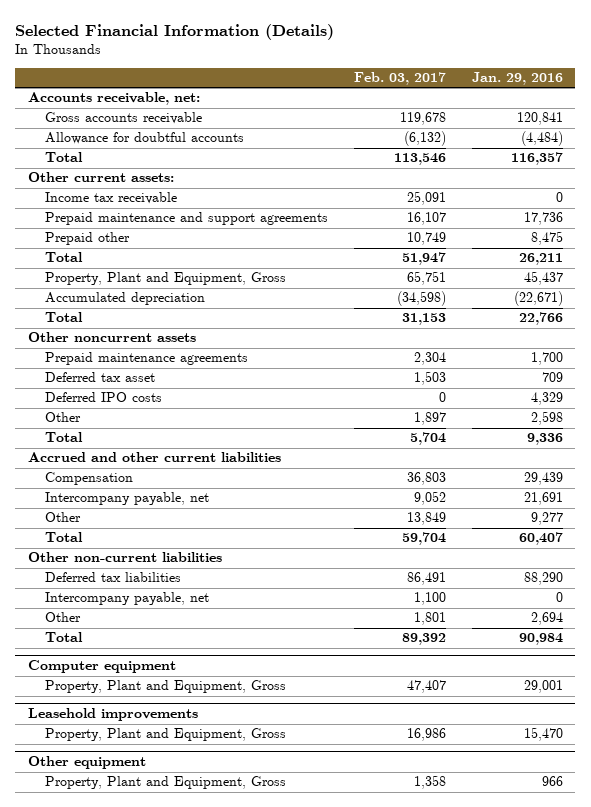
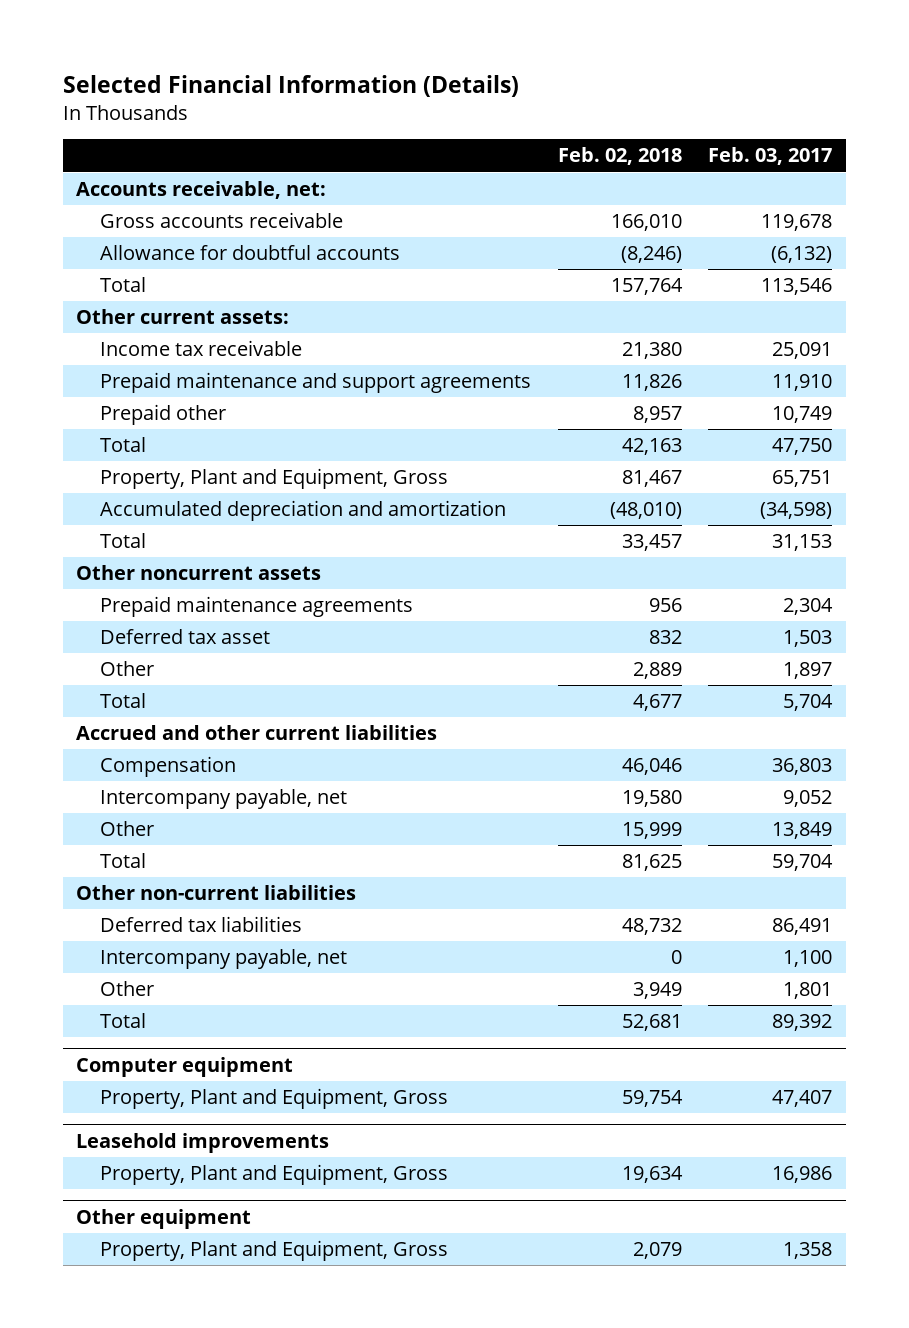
[471,72,563,86] Jan. 29, 2016 -> none
none -> [557,147,682,166] Feb. 02, 2018
[407,212,447,226] 16,107 -> [772,374,833,392] 11,910
[402,252,447,266] 51,947 -> [772,438,833,456] 47,750
[45,292,206,306] Accumulated depreciation -> [99,500,506,522] Accumulated depreciation and amortization
[45,392,163,403] Deferred IPO costs -> none

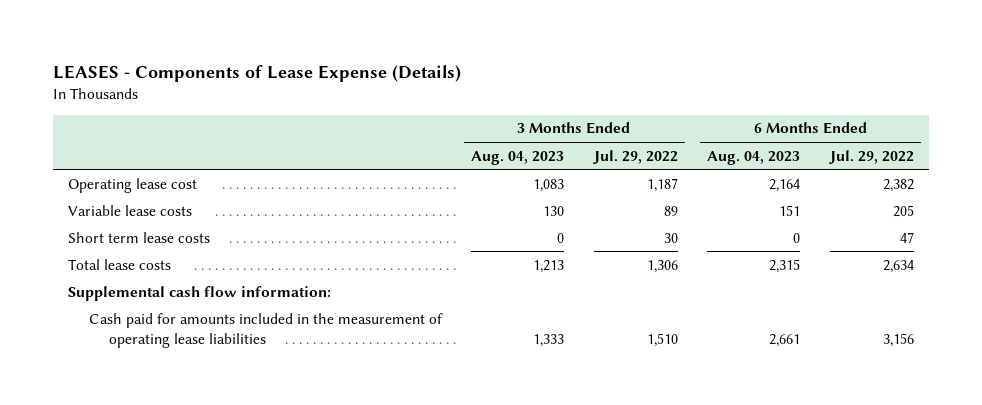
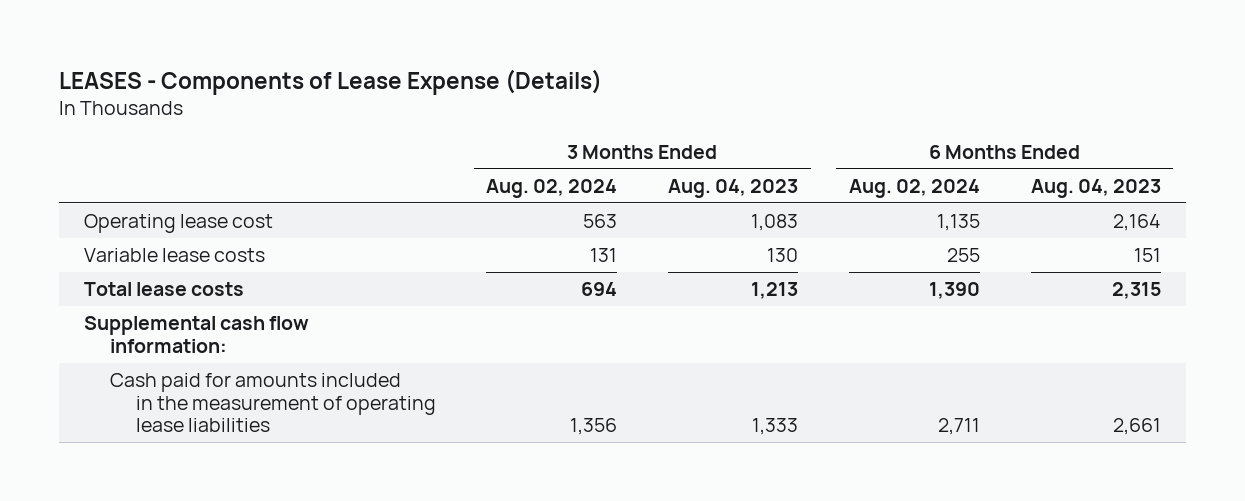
[592,149,678,164] Jul. 29, 2022 -> none
[828,149,914,164] Jul. 29, 2022 -> none
none -> [486,178,618,198] Aug. 02, 2024
none -> [848,178,980,198] Aug. 02, 2024
[68,231,211,243] Short term lease costs -> none

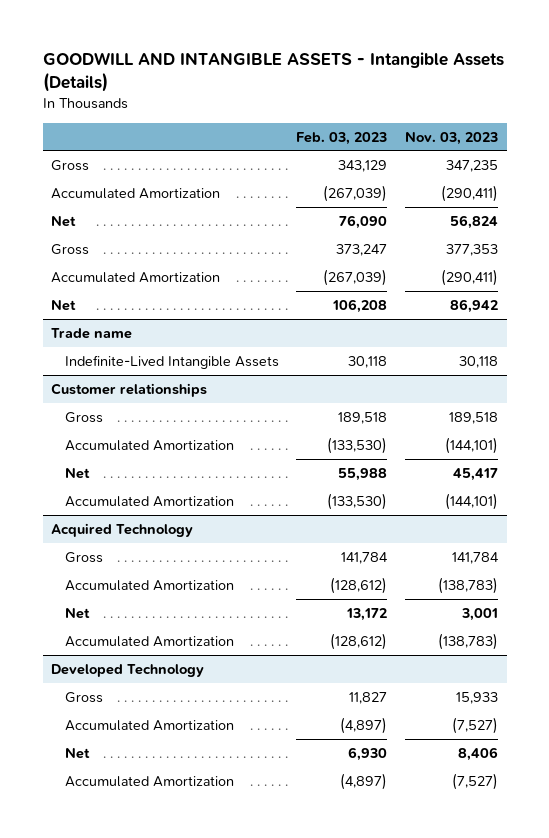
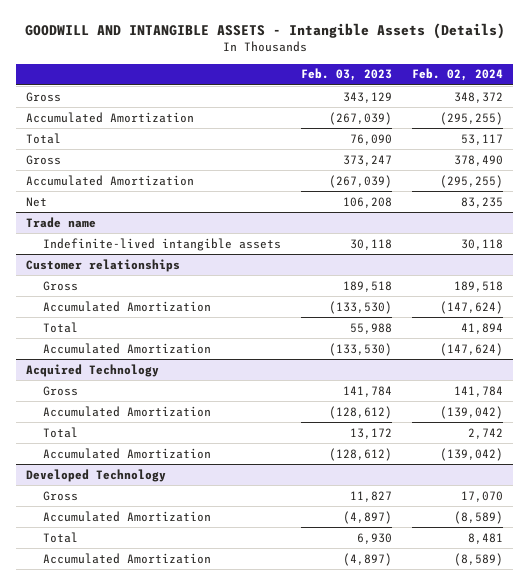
[405,131,499,145] Nov. 03, 2023 -> none
none -> [412,68,504,82] Feb. 02, 2024
[51,215,77,227] Net -> [26,132,62,144] Total
[64,354,279,369] Indefinite-Lived Intangible Assets -> [43,237,282,251] Indefinite-lived intangible assets
[64,467,90,479] Net -> [43,321,79,333] Total
[64,607,90,619] Net -> [43,426,79,438] Total
[64,747,90,759] Net -> [43,531,79,543] Total

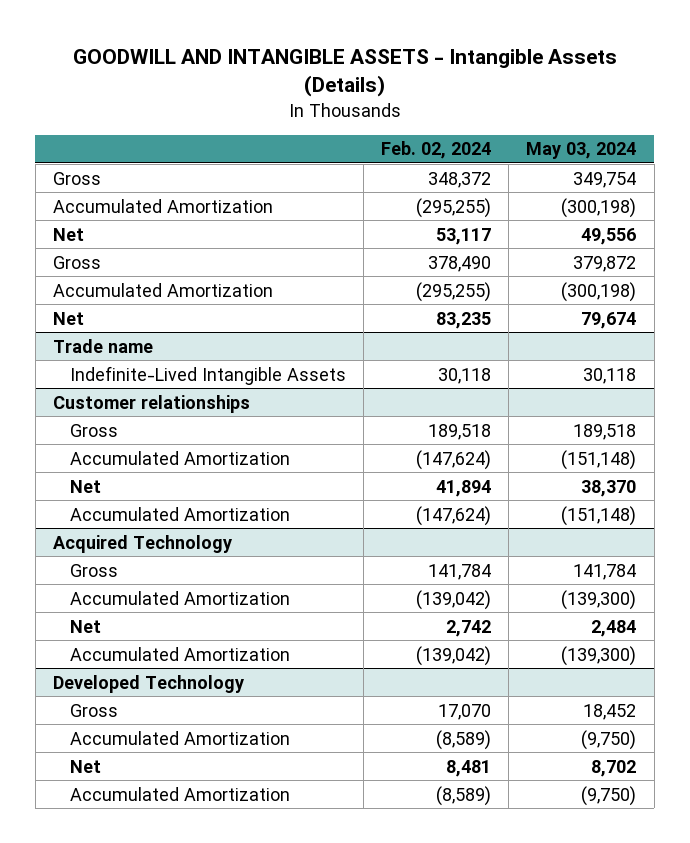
[301,68,393,82] Feb. 03, 2023 -> none
none -> [526,142,637,160] May 03, 2024
[26,132,62,144] Total -> [53,227,85,241] Net
[43,237,282,251] Indefinite-lived intangible assets -> [69,365,346,385] Indefinite-Lived Intangible Assets
[43,321,79,333] Total -> [69,479,101,493] Net
[43,426,79,438] Total -> [69,619,101,633] Net
[43,531,79,543] Total -> [69,759,101,773] Net

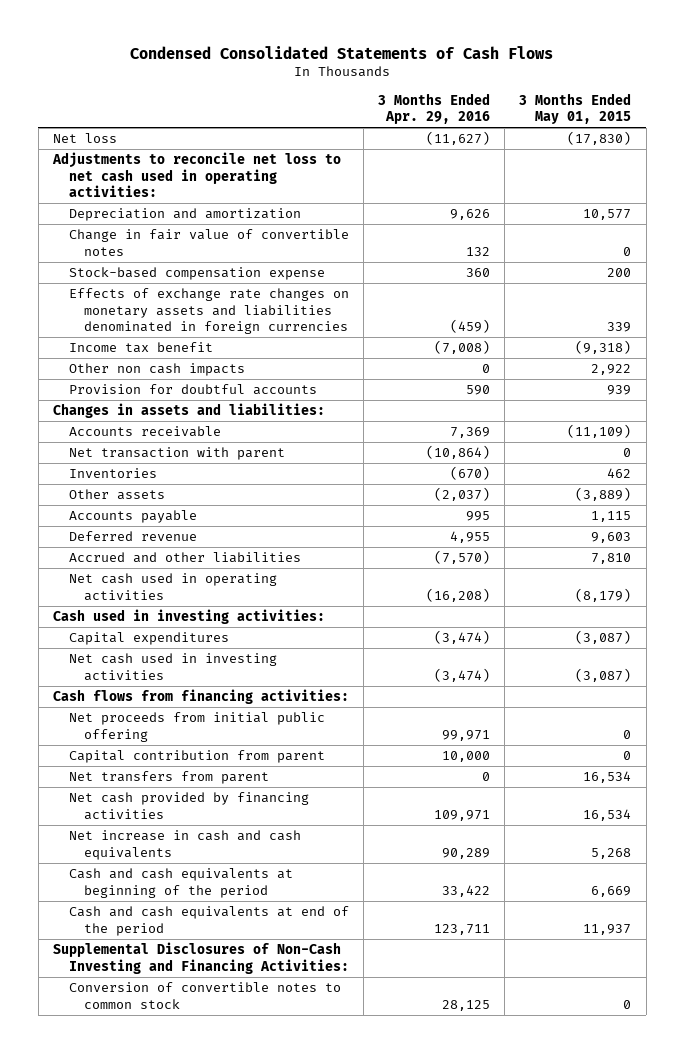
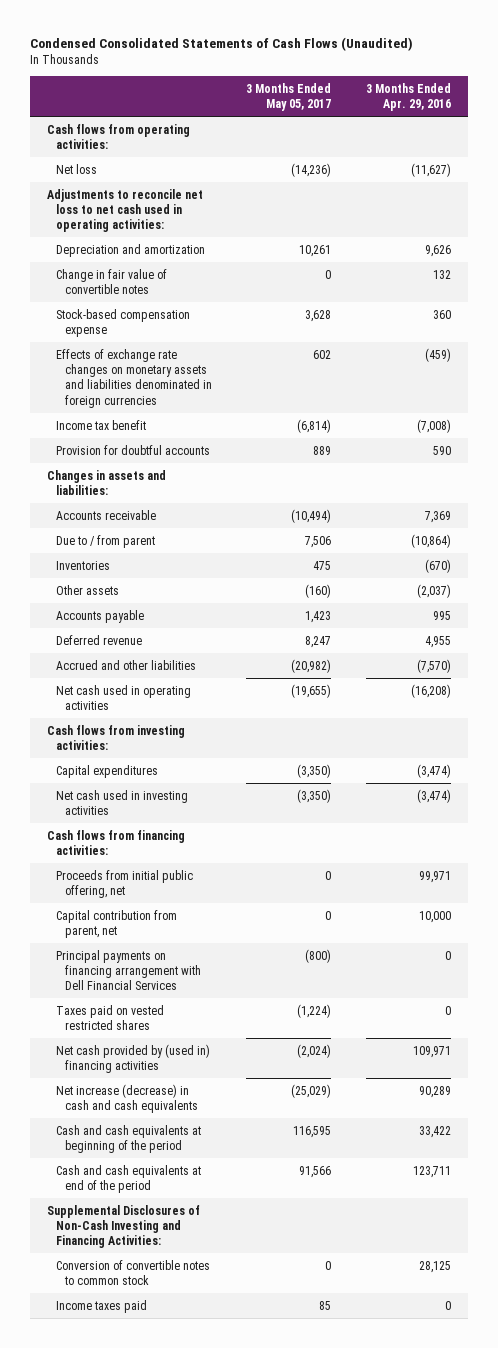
[130,45,554,59] Condensed Consolidated Statements of Cash Flows -> [29,37,413,52] Condensed Consolidated Statements of Cash Flows (Unaudited)
[519,92,632,125] 3 Months Ended May 01, 2015 -> none
none -> [246,82,332,112] 3 Months Ended May 05, 2017
none -> [47,123,191,149] Cash flows from operating activities:
[68,363,245,377] Other non cash impacts -> none
[68,447,285,461] Net transaction with parent -> [55,534,155,548] Due to / from parent
[52,609,325,625] Cash used in investing activities: -> [47,724,186,750] Cash flows from investing activities:
[68,771,269,785] Net transfers from parent -> none
[68,712,325,742] Net proceeds from initial public offering -> [55,869,193,898] Proceeds from initial public offering, net
[68,750,325,764] Capital contribution from parent -> [55,909,177,938] Capital contribution from parent, net
none -> [55,949,201,991] Principal payments on financing arrangement with Dell Financial Services
none -> [55,1004,164,1030] Taxes paid on vested restricted shares
[68,792,309,820] Net cash provided by financing activities -> [55,1043,210,1073] Net cash provided by (used in) financing activities
[68,830,301,860] Net increase in cash and cash equivalents -> [55,1083,198,1113] Net increase (decrease) in cash and cash equivalents
none -> [55,1299,147,1313] Income taxes paid

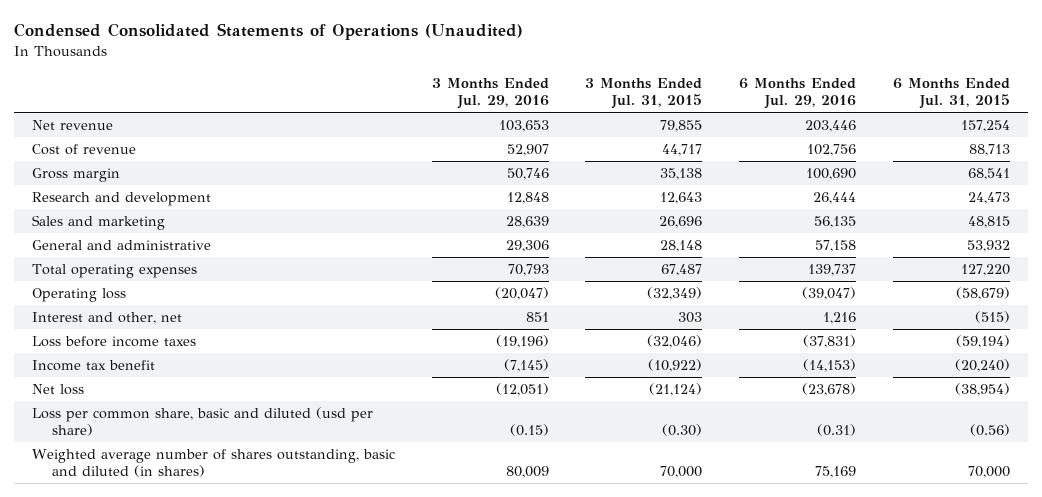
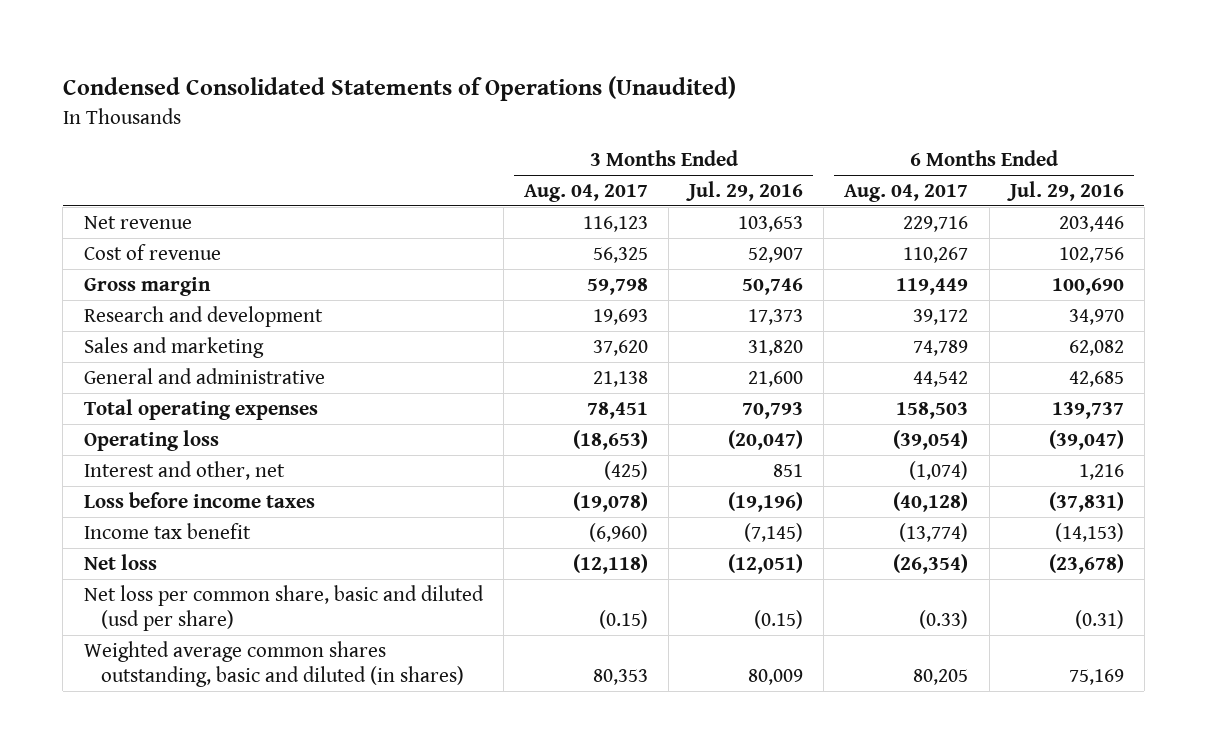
[585,77,703,110] 3 Months Ended Jul. 31, 2015 -> none
[892,77,1010,110] 6 Months Ended Jul. 31, 2015 -> none
none -> [523,184,648,203] Aug. 04, 2017
none -> [844,184,969,203] Aug. 04, 2017
[506,191,549,204] 12,848 -> [748,308,804,325] 17,373
[812,191,856,204] 26,444 -> [1068,308,1124,325] 34,970
[505,215,549,228] 28,639 -> [748,339,804,356] 31,820
[813,215,856,228] 56,135 -> [1068,339,1124,356] 62,082
[505,239,549,252] 29,306 -> [748,370,804,387] 21,600
[814,239,856,252] 57,158 -> [1068,370,1124,387] 42,685
[31,406,373,437] Loss per common share, basic and diluted (usd per share) -> [83,584,484,631] Net loss per common share, basic and diluted (usd per share)
[31,448,395,478] Weighted average number of shares outstanding, basic and diluted (in shares) -> [83,640,465,687] Weighted average common shares outstanding, basic and diluted (in shares)

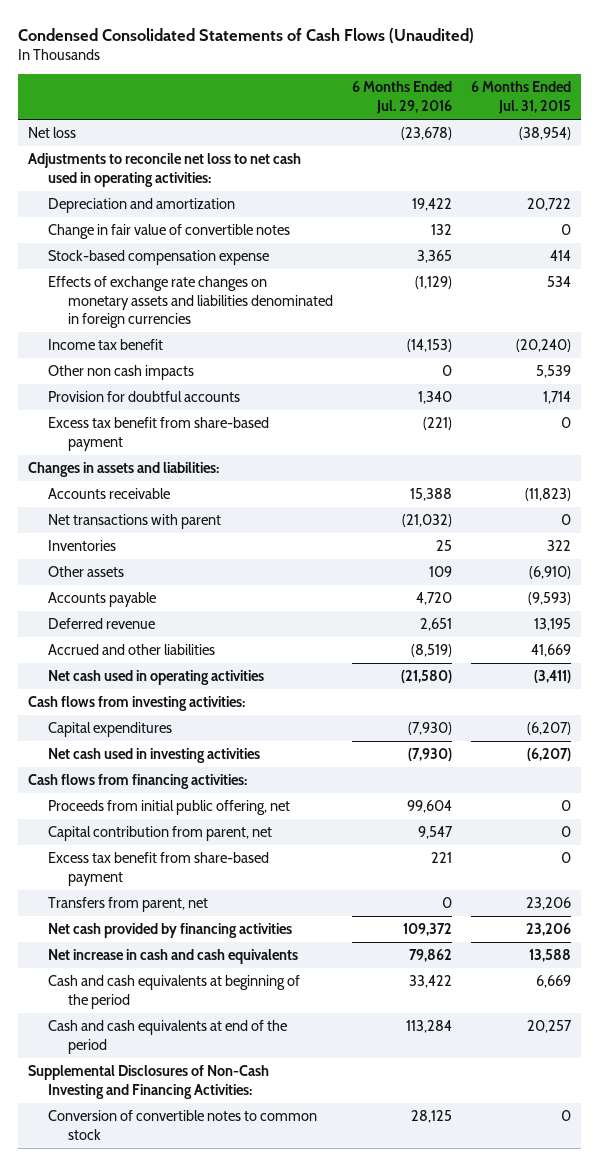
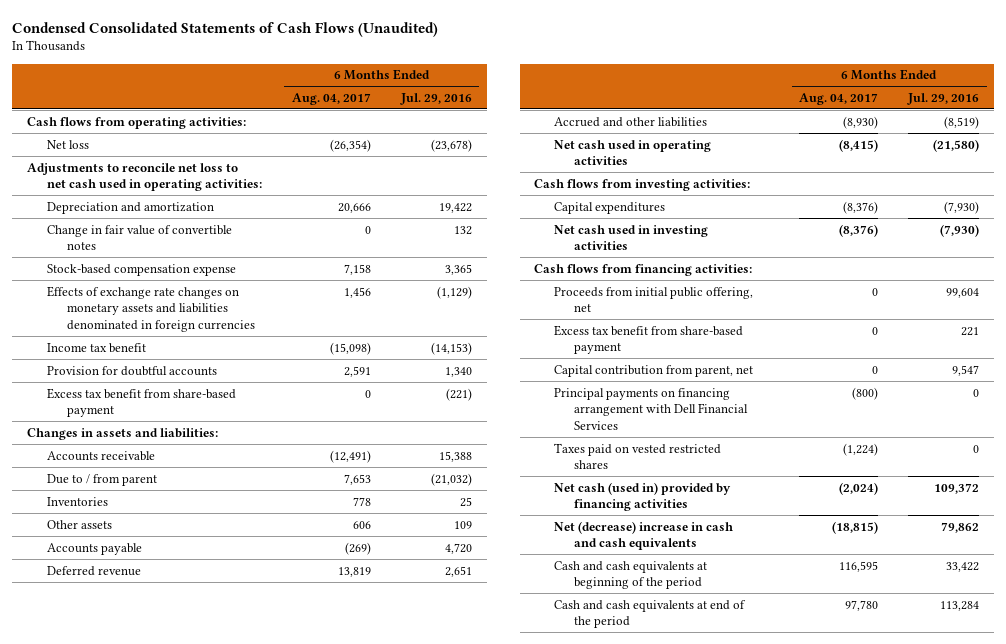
[471,81,572,115] 6 Months Ended Jul. 31, 2015 -> none
none -> [291,92,371,105] Aug. 04, 2017
none -> [27,116,247,129] Cash flows from operating activities:
[48,365,195,381] Other non cash impacts -> none
[48,514,222,530] Net transactions with parent -> [47,473,158,486] Due to / from parent
[48,897,209,913] Transfers from parent, net -> none
[48,826,273,842] Capital contribution from parent, net -> [554,364,754,377] Capital contribution from parent, net
none -> [554,387,749,430] Principal payments on financing arrangement with Dell Financial Services
none -> [554,442,722,470] Taxes paid on vested restricted shares
[48,923,293,939] Net cash provided by financing activities -> [554,481,732,512] Net cash (used in) provided by financing activities
[48,949,299,965] Net increase in cash and cash equivalents -> [554,520,734,551] Net (decrease) increase in cash and cash equivalents
[27,1065,269,1099] Supplemental Disclosures of Non-Cash Investing and Financing Activities: -> none
[48,1110,318,1140] Conversion of convertible notes to common stock -> none

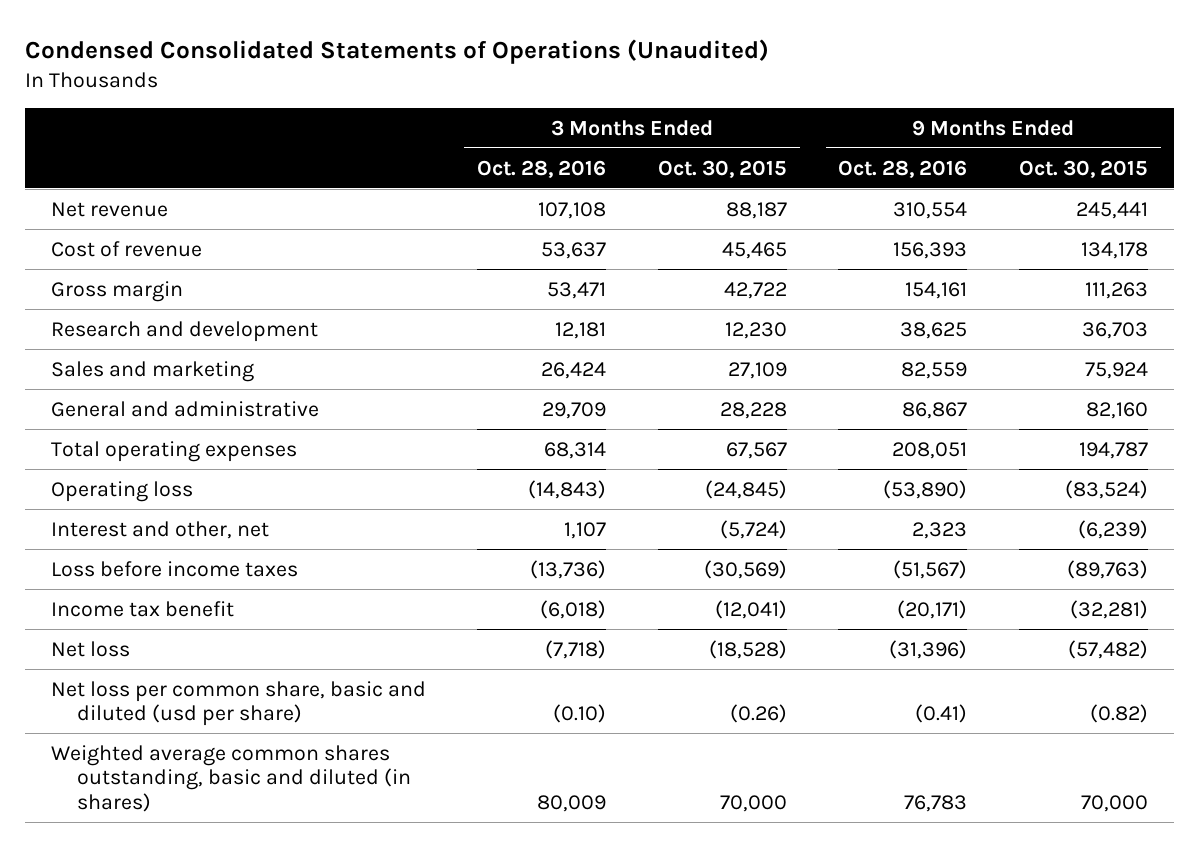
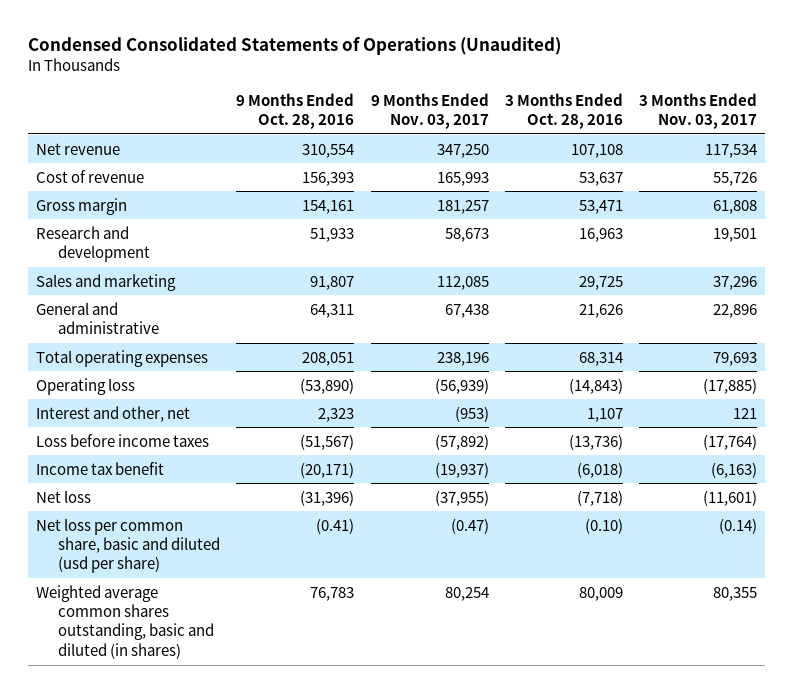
[657,159,787,178] Oct. 30, 2015 -> none
[1019,159,1149,178] Oct. 30, 2015 -> none
none -> [370,92,489,130] 9 Months Ended Nov. 03, 2017
none -> [639,92,758,130] 3 Months Ended Nov. 03, 2017
[555,321,607,339] 12,181 -> [578,227,623,242] 16,963
[900,321,968,339] 38,625 -> [310,227,355,242] 51,933
[541,361,607,379] 26,424 -> [578,275,623,290] 29,725
[901,361,968,379] 82,559 -> [310,275,355,290] 91,807
[542,401,607,419] 29,709 -> [578,303,623,318] 21,626
[902,401,968,419] 86,867 -> [310,303,355,318] 64,311

